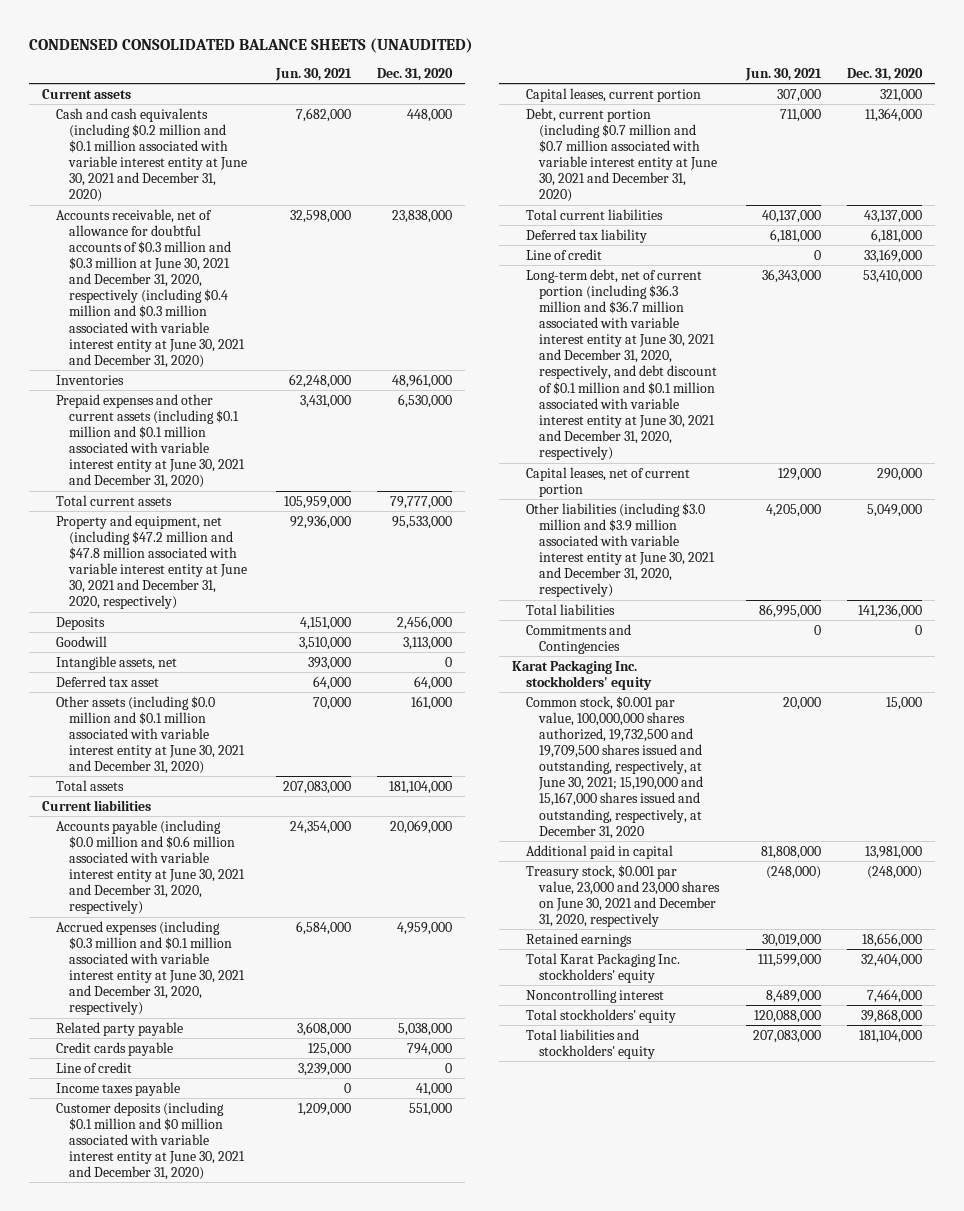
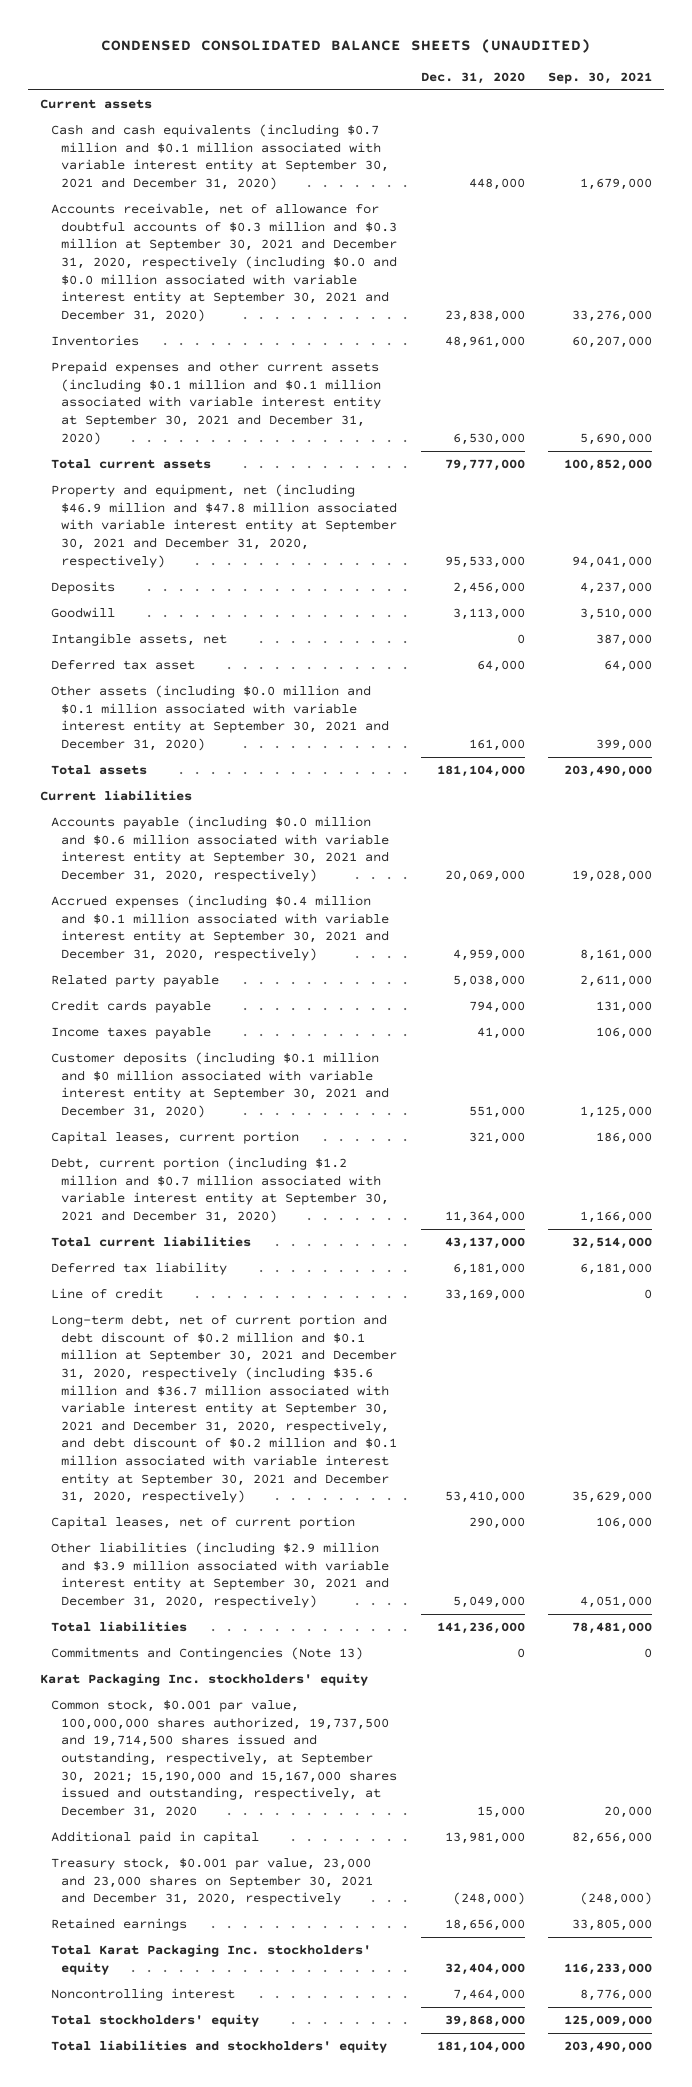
[274,67,352,81] Jun. 30, 2021 -> none
none -> [548,71,653,84] Sep. 30, 2021
[55,107,248,203] Cash and cash equivalents (including $0.2 million and $0.1 million associated with variable interest entity at June 30, 2021 and December 31, 2020) -> [50,124,390,190] Cash and cash equivalents (including $0.7 million and $0.1 million associated with variable interest entity at September 30, 2021 and December 31, 2020)
[55,208,246,368] Accounts receivable, net of allowance for doubtful accounts of $0.3 million and $0.3 million at June 30, 2021 and December 31, 2020, respectively (including $0.4 million and $0.3 million associated with variable interest entity at June 30, 2021 and December 31, 2020) -> [50,203,398,322] Accounts receivable, net of allowance for doubtful accounts of $0.3 million and $0.3 million at September 30, 2021 and December 31, 2020, respectively (including $0.0 and $0.0 million associated with variable interest entity at September 30, 2021 and December 31, 2020)
[55,393,246,489] Prepaid expenses and other current assets (including $0.1 million and $0.1 million associated with variable interest entity at June 30, 2021 and December 31, 2020) -> [50,361,382,445] Prepaid expenses and other current assets (including $0.1 million and $0.1 million associated with variable interest entity at September 30, 2021 and December 31, 2020)
[55,514,248,610] Property and equipment, net (including $47.2 million and $47.8 million associated with variable interest entity at June 30, 2021 and December 31, 2020, respectively) -> [50,484,398,568] Property and equipment, net (including $46.9 million and $47.8 million associated with variable interest entity at September 30, 2021 and December 31, 2020, respectively)
[55,695,246,775] Other assets (including $0.0 million and $0.1 million associated with variable interest entity at June 30, 2021 and December 31, 2020) -> [50,685,390,751] Other assets (including $0.0 million and $0.1 million associated with variable interest entity at September 30, 2021 and December 31, 2020)
[55,819,246,915] Accounts payable (including $0.0 million and $0.6 million associated with variable interest entity at June 30, 2021 and December 31, 2020, respectively) -> [50,816,390,882] Accounts payable (including $0.0 million and $0.6 million associated with variable interest entity at September 30, 2021 and December 31, 2020, respectively)
[55,920,246,1016] Accrued expenses (including $0.3 million and $0.1 million associated with variable interest entity at June 30, 2021 and December 31, 2020, respectively) -> [50,895,390,961] Accrued expenses (including $0.4 million and $0.1 million associated with variable interest entity at September 30, 2021 and December 31, 2020, respectively)
[55,1061,132,1073] Line of credit -> none
[55,1101,246,1181] Customer deposits (including $0.1 million and $0 million associated with variable interest entity at June 30, 2021 and December 31, 2020) -> [50,1052,390,1118] Customer deposits (including $0.1 million and $0 million associated with variable interest entity at September 30, 2021 and December 31, 2020)
[525,107,718,203] Debt, current portion (including $0.7 million and $0.7 million associated with variable interest entity at June 30, 2021 and December 31, 2020) -> [50,1157,390,1223] Debt, current portion (including $1.2 million and $0.7 million associated with variable interest entity at September 30, 2021 and December 31, 2020)
[525,268,718,461] Long-term debt, net of current portion (including $36.3 million and $36.7 million associated with variable interest entity at June 30, 2021 and December 31, 2020, respectively, and debt discount of $0.1 million and $0.1 million associated with variable interest entity at June 30, 2021 and December 31, 2020, respectively) -> [50,1314,398,1504] Long-term debt, net of current portion and debt discount of $0.2 million and $0.1 million at September 30, 2021 and December 31, 2020, respectively (including $35.6 million and $36.7 million associated with variable interest entity at September 30, 2021 and December 31, 2020, respectively, and debt discount of $0.2 million and $0.1 million associated with variable interest entity at September 30, 2021 and December 31, 2020, respectively)
[525,502,716,598] Other liabilities (including $3.0 million and $3.9 million associated with variable interest entity at June 30, 2021 and December 31, 2020, respectively) -> [50,1542,390,1608] Other liabilities (including $2.9 million and $3.9 million associated with variable interest entity at September 30, 2021 and December 31, 2020, respectively)
[525,623,631,654] Commitments and Contingencies -> [50,1647,363,1661] Commitments and Contingencies (Note 13)
[525,695,704,839] Common stock, $0.001 par value, 100,000,000 shares authorized, 19,732,500 and 19,709,500 shares issued and outstanding, respectively, at June 30, 2021; 15,190,000 and 15,167,000 shares issued and outstanding, respectively, at December 31, 2020 -> [50,1699,398,1818] Common stock, $0.001 par value, 100,000,000 shares authorized, 19,737,500 and 19,714,500 shares issued and outstanding, respectively, at September 30, 2021; 15,190,000 and 15,167,000 shares issued and outstanding, respectively, at December 31, 2020
[525,864,721,927] Treasury stock, $0.001 par value, 23,000 and 23,000 shares on June 30, 2021 and December 31, 2020, respectively -> [50,1857,374,1906] Treasury stock, $0.001 par value, 23,000 and 23,000 shares on September 30, 2021 and December 31, 2020, respectively

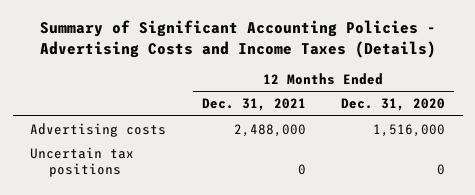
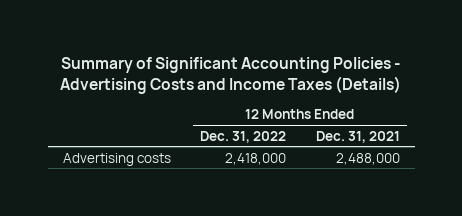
[340,98,445,112] Dec. 31, 2020 -> none
none -> [200,130,287,143] Dec. 31, 2022
[30,146,135,178] Uncertain tax positions -> none

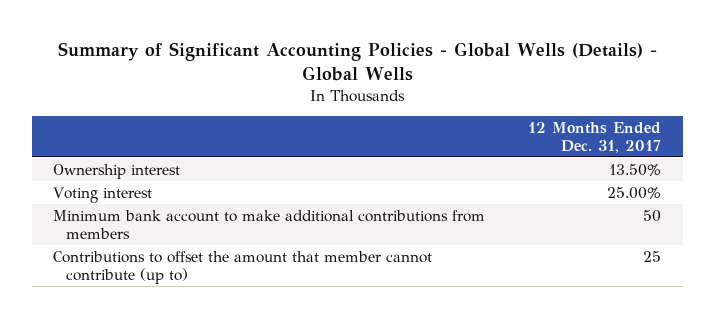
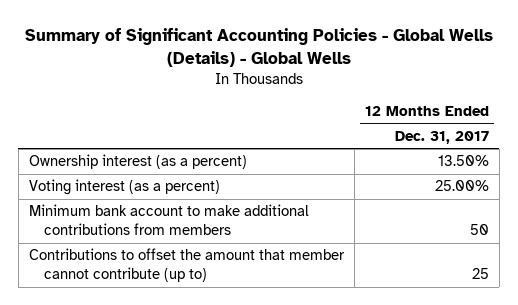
[53,163,181,179] Ownership interest -> [28,154,247,170] Ownership interest (as a percent)
[53,186,153,203] Voting interest -> [28,179,220,196] Voting interest (as a percent)

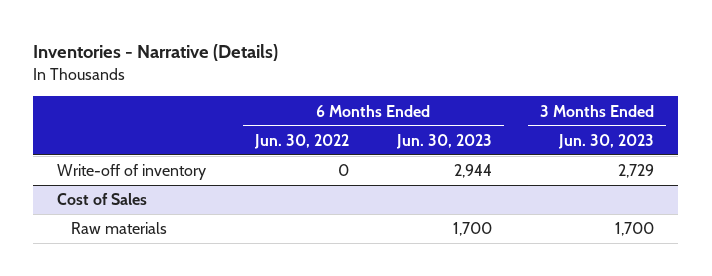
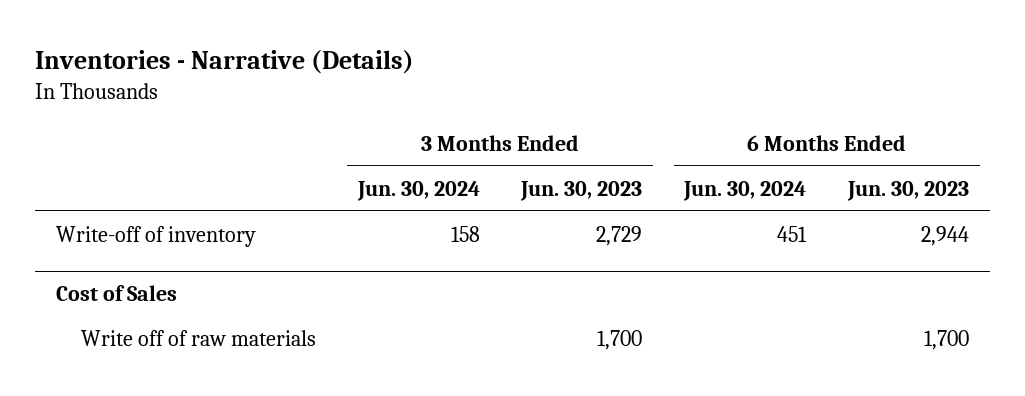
[253,133,349,149] Jun. 30, 2022 -> none
none -> [356,180,480,201] Jun. 30, 2024
none -> [683,180,807,201] Jun. 30, 2024
[70,222,167,235] Raw materials -> [80,329,316,346] Write off of raw materials

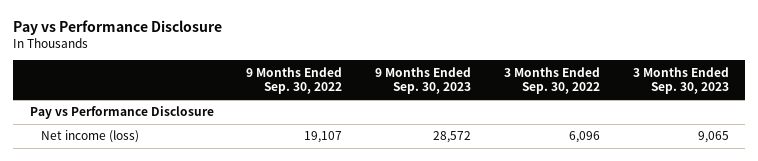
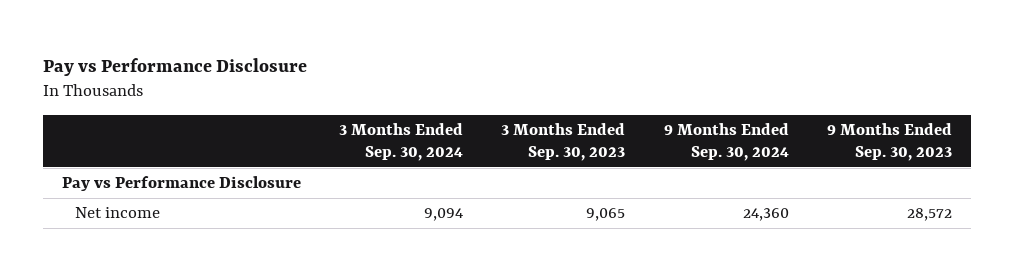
[246,66,343,95] 9 Months Ended Sep. 30, 2022 -> none
[504,66,601,95] 3 Months Ended Sep. 30, 2022 -> none
none -> [339,122,464,161] 3 Months Ended Sep. 30, 2024
none -> [663,122,789,161] 9 Months Ended Sep. 30, 2024
[41,130,140,144] Net income (loss) -> [75,207,161,219] Net income

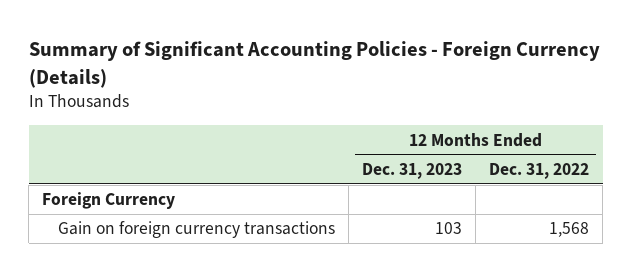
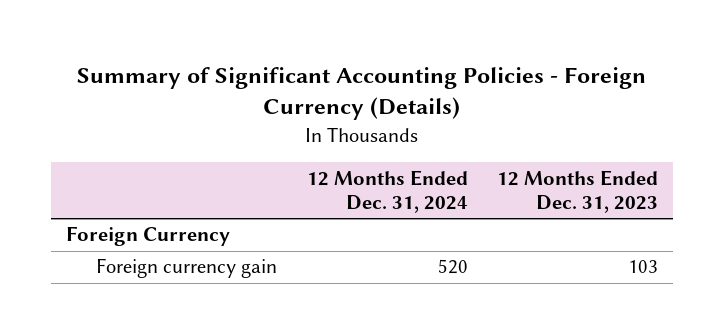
[489,162,590,179] Dec. 31, 2022 -> none
none -> [306,169,468,213] 12 Months Ended Dec. 31, 2024
[57,221,335,239] Gain on foreign currency transactions -> [96,258,278,279] Foreign currency gain

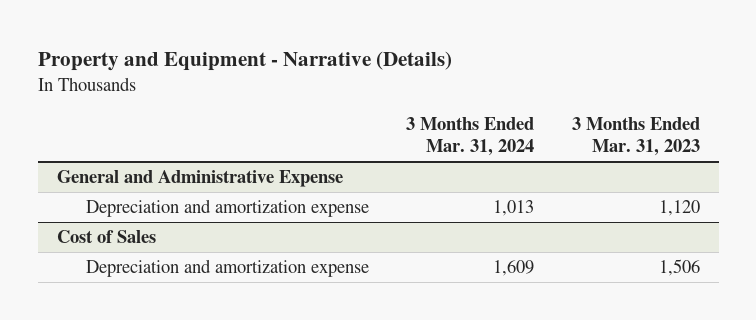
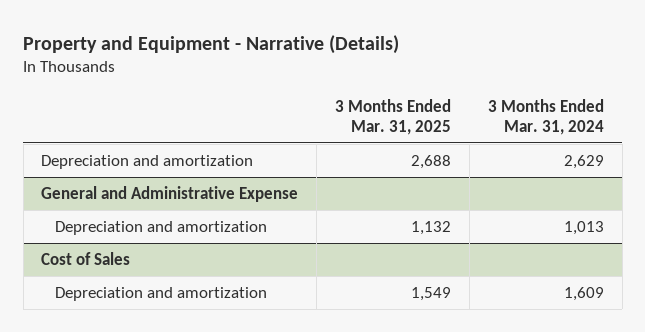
[571,117,700,157] 3 Months Ended Mar. 31, 2023 -> none
none -> [335,98,452,135] 3 Months Ended Mar. 31, 2025
none -> [41,155,254,170] Depreciation and amortization
[85,198,369,217] Depreciation and amortization expense -> [55,221,268,236] Depreciation and amortization
[85,258,369,277] Depreciation and amortization expense -> [55,287,268,302] Depreciation and amortization

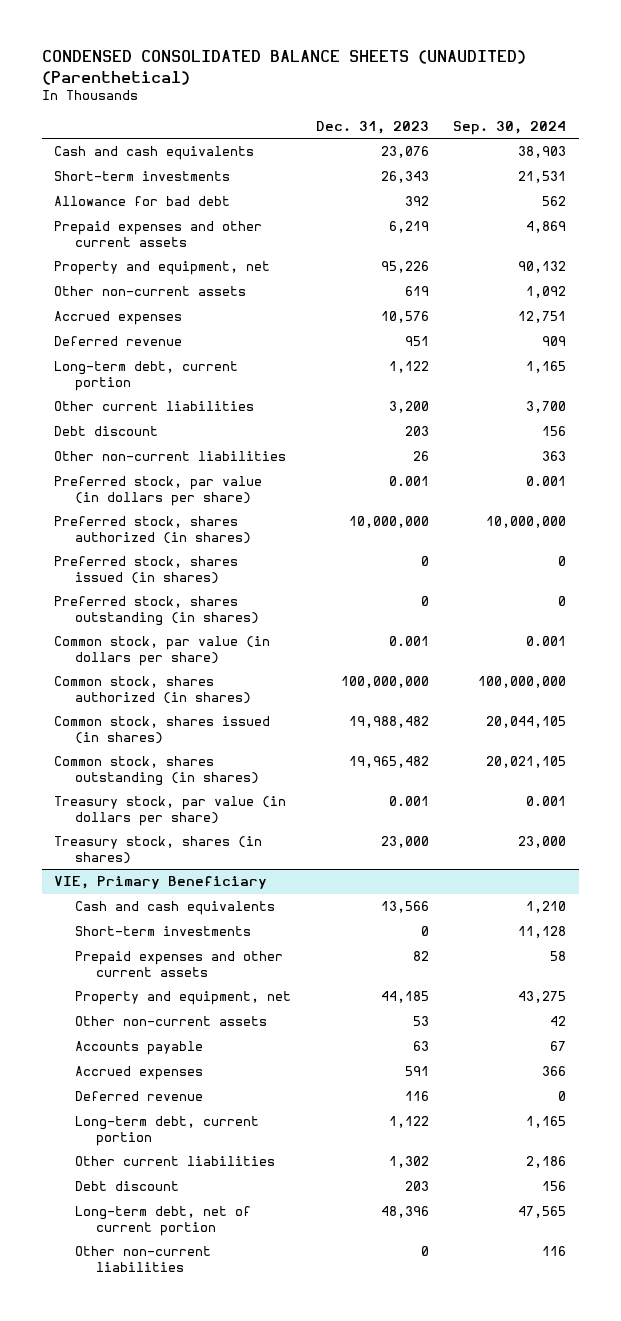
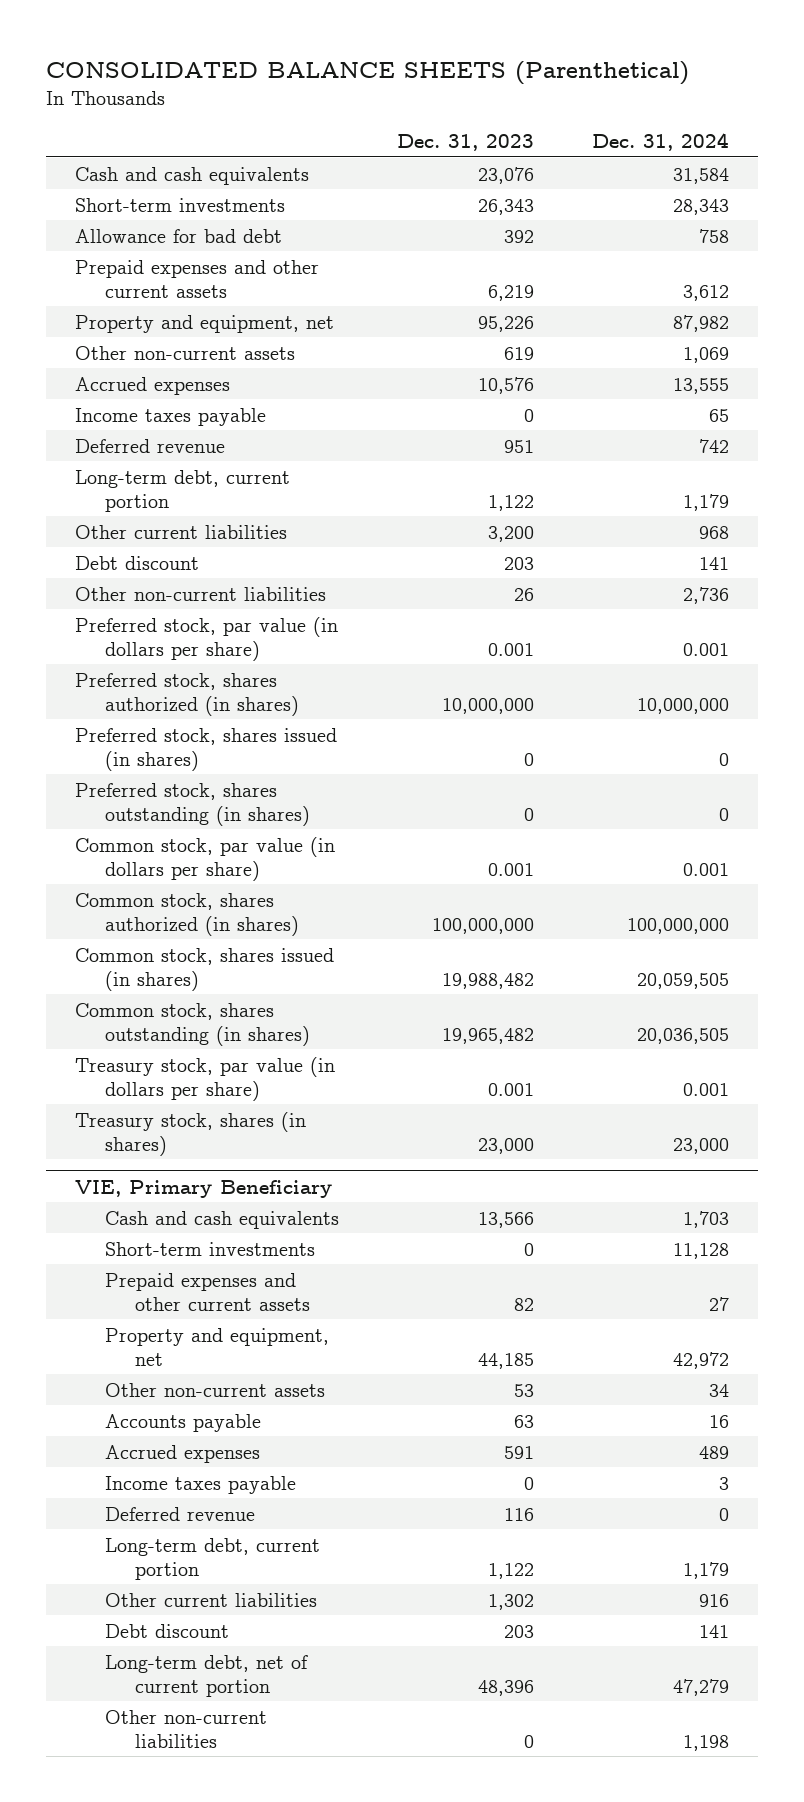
[42,50,527,85] CONDENSED CONSOLIDATED BALANCE SHEETS (UNAUDITED) (Parenthetical) -> [46,60,690,85] CONSOLIDATED BALANCE SHEETS (Parenthetical)
[453,120,567,135] Sep. 30, 2024 -> none
none -> [591,132,729,151] Dec. 31, 2024
none -> [75,407,267,426] Income taxes payable
none -> [105,1475,297,1494] Income taxes payable

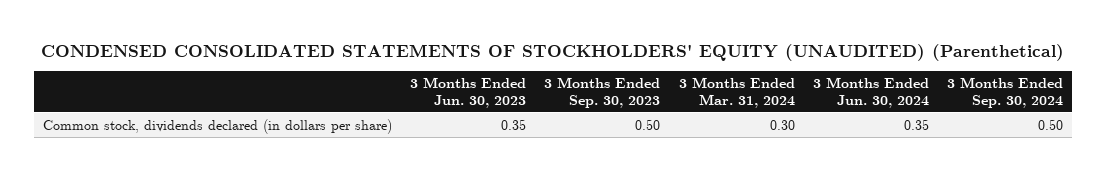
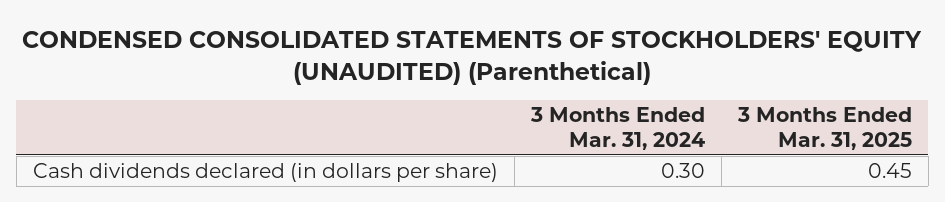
[410,76,527,108] 3 Months Ended Jun. 30, 2023 -> none
[544,76,661,108] 3 Months Ended Sep. 30, 2023 -> none
[812,76,929,108] 3 Months Ended Jun. 30, 2024 -> none
[946,76,1063,108] 3 Months Ended Sep. 30, 2024 -> none
none -> [736,107,912,150] 3 Months Ended Mar. 31, 2025
[43,118,393,134] Common stock, dividends declared (in dollars per share) -> [32,163,498,183] Cash dividends declared (in dollars per share)

